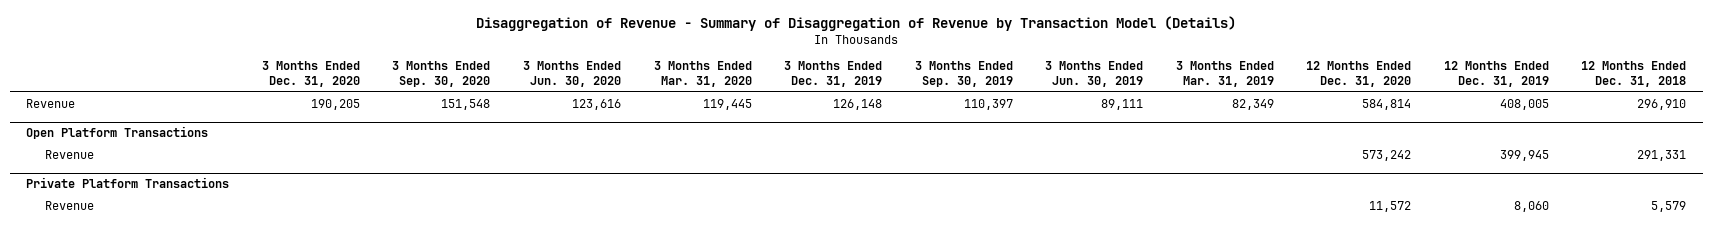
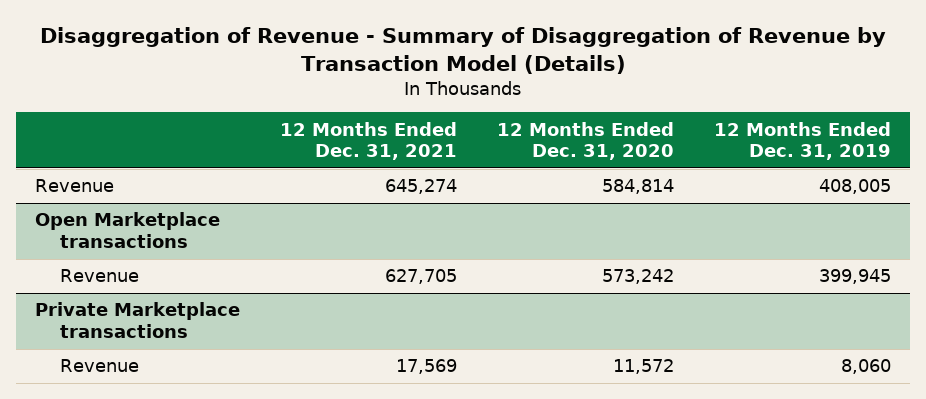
[261,61,360,87] 3 Months Ended Dec. 31, 2020 -> none
[392,61,491,87] 3 Months Ended Sep. 30, 2020 -> none
[523,61,622,87] 3 Months Ended Jun. 30, 2020 -> none
[653,61,752,87] 3 Months Ended Mar. 31, 2020 -> none
[784,61,883,87] 3 Months Ended Dec. 31, 2019 -> none
[914,61,1013,87] 3 Months Ended Sep. 30, 2019 -> none
[1045,61,1144,87] 3 Months Ended Jun. 30, 2019 -> none
[1175,61,1274,87] 3 Months Ended Mar. 31, 2019 -> none
[1581,61,1687,87] 12 Months Ended Dec. 31, 2018 -> none
none -> [280,121,458,161] 12 Months Ended Dec. 31, 2021
[26,126,209,140] Open Platform Transactions -> [35,212,221,249] Open Marketplace transactions
[26,177,230,189] Private Platform Transactions -> [35,302,241,339] Private Marketplace transactions

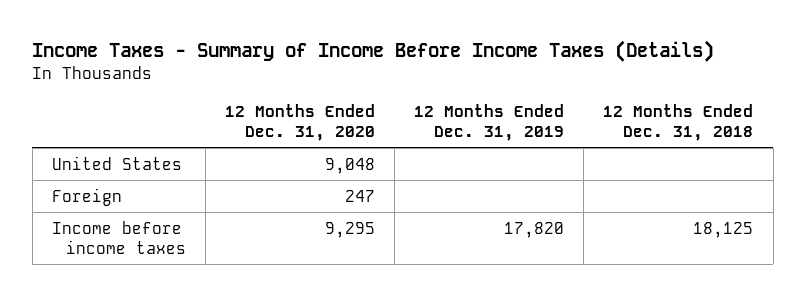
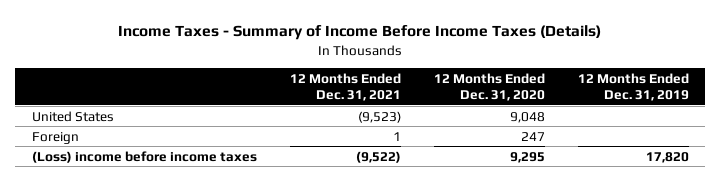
[603,103,754,142] 12 Months Ended Dec. 31, 2018 -> none
none -> [289,72,401,101] 12 Months Ended Dec. 31, 2021
[51,220,186,254] Income before income taxes -> [31,150,257,163] (Loss) income before income taxes

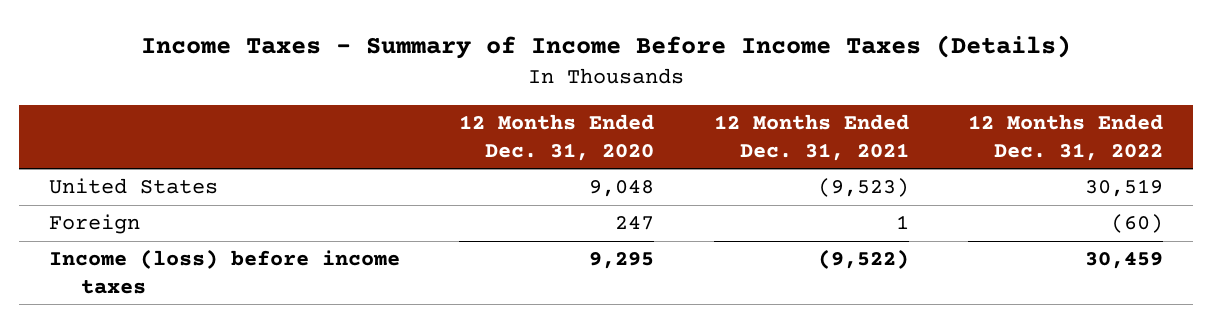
[577,72,689,101] 12 Months Ended Dec. 31, 2019 -> none
none -> [968,114,1164,161] 12 Months Ended Dec. 31, 2022
[31,150,257,163] (Loss) income before income taxes -> [48,249,400,294] Income (loss) before income taxes

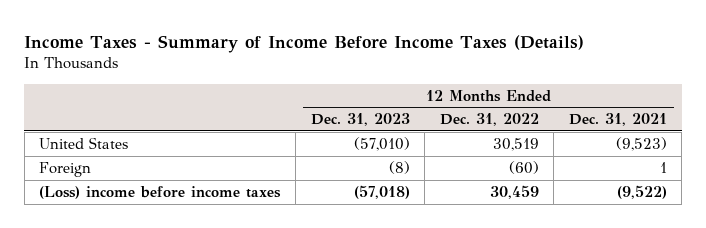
[459,114,655,161] 12 Months Ended Dec. 31, 2020 -> none
none -> [310,113,410,127] Dec. 31, 2023
[48,249,400,294] Income (loss) before income taxes -> [39,186,282,200] (Loss) income before income taxes

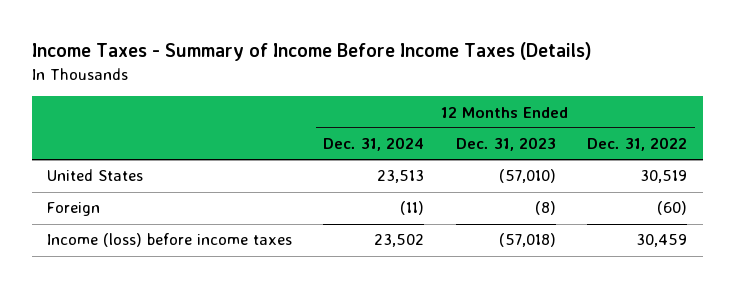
[568,113,667,127] Dec. 31, 2021 -> none
none -> [323,137,425,152] Dec. 31, 2024
[39,186,282,200] (Loss) income before income taxes -> [47,233,293,248] Income (loss) before income taxes

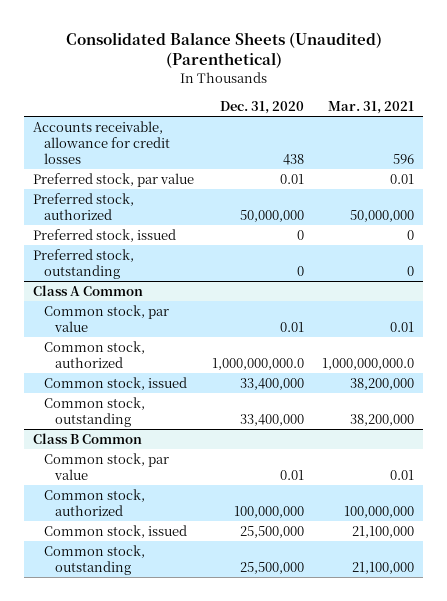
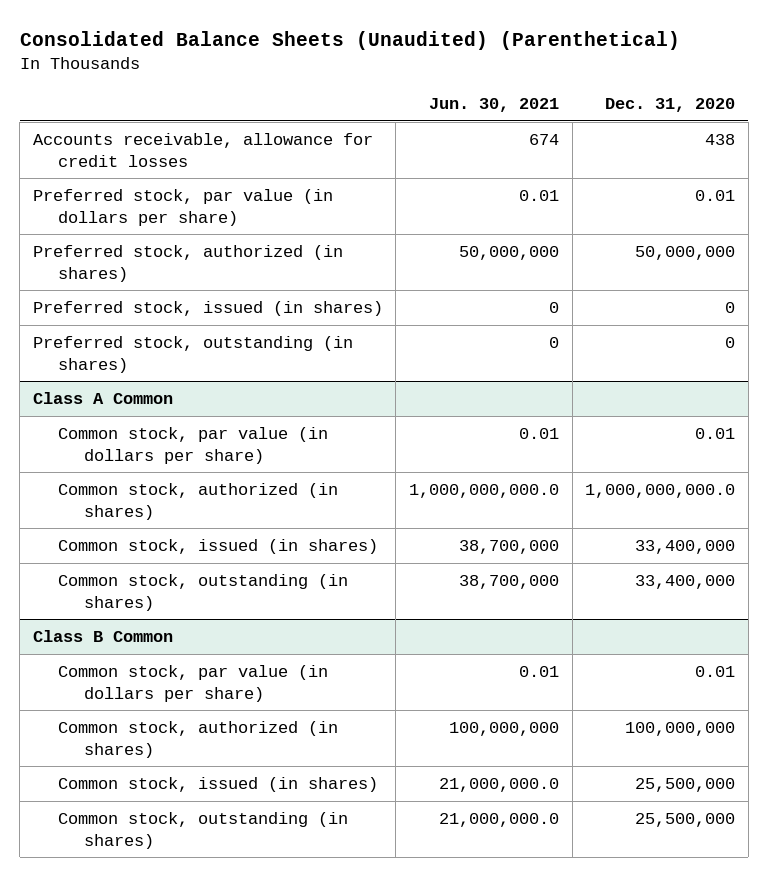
[327,101,414,115] Mar. 31, 2021 -> none
none -> [428,98,559,113] Jun. 30, 2021
[33,172,195,187] Preferred stock, par value -> [32,188,333,226] Preferred stock, par value (in dollars per share)
[33,192,135,220] Preferred stock, authorized -> [32,244,343,282] Preferred stock, authorized (in shares)
[33,228,177,242] Preferred stock, issued -> [32,300,383,316] Preferred stock, issued (in shares)
[33,248,135,279] Preferred stock, outstanding -> [32,335,353,373] Preferred stock, outstanding (in shares)
[44,304,170,332] Common stock, par value -> [58,426,329,464] Common stock, par value (in dollars per share)
[44,340,146,368] Common stock, authorized -> [58,482,339,520] Common stock, authorized (in shares)
[44,376,188,390] Common stock, issued -> [58,538,379,554] Common stock, issued (in shares)
[44,396,146,427] Common stock, outstanding -> [58,573,349,611] Common stock, outstanding (in shares)
[44,452,170,480] Common stock, par value -> [58,664,329,702] Common stock, par value (in dollars per share)
[44,488,146,516] Common stock, authorized -> [58,720,339,758] Common stock, authorized (in shares)
[44,524,188,538] Common stock, issued -> [58,776,379,792] Common stock, issued (in shares)
[44,544,146,575] Common stock, outstanding -> [58,811,349,849] Common stock, outstanding (in shares)

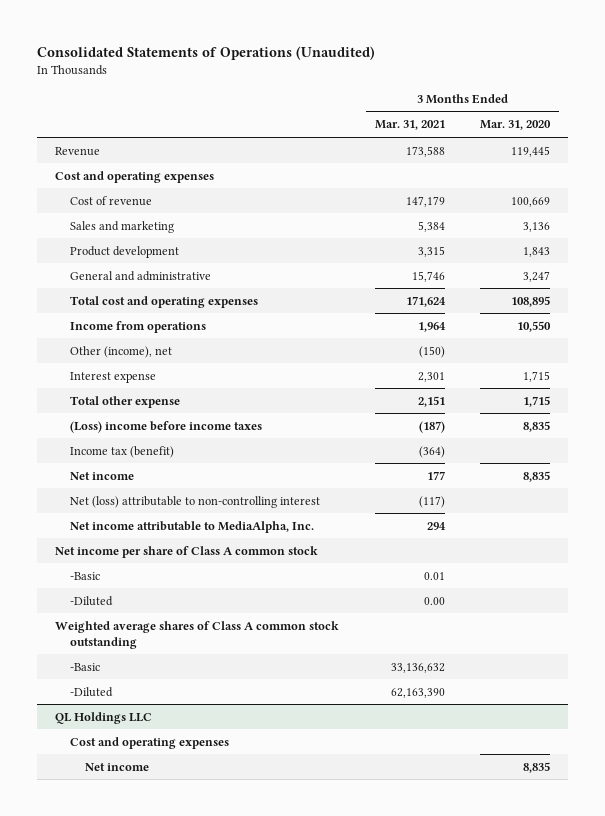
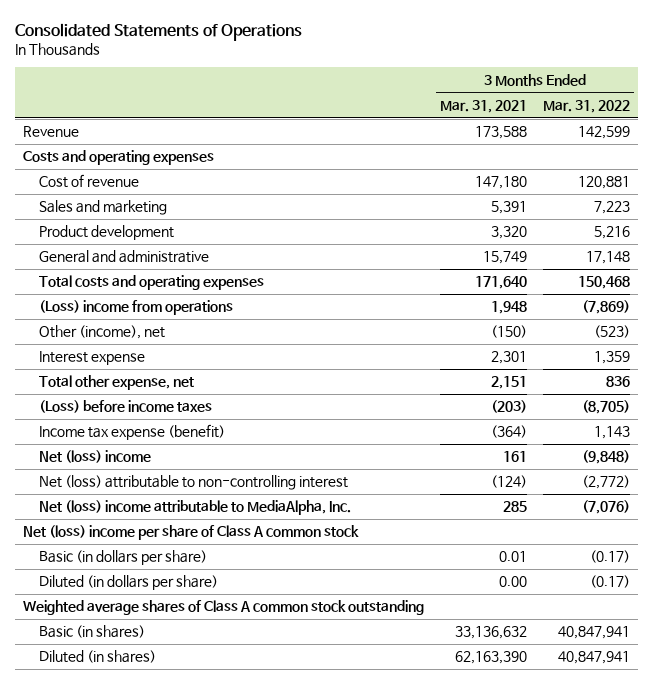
[37,45,376,60] Consolidated Statements of Operations (Unaudited) -> [15,22,303,41] Consolidated Statements of Operations
[480,120,552,131] Mar. 31, 2020 -> none
none -> [542,99,630,113] Mar. 31, 2022
[54,170,214,183] Cost and operating expenses -> [23,150,215,166] Costs and operating expenses
[405,195,445,207] 147,179 -> [475,176,528,190] 147,180
[417,220,445,232] 5,384 -> [491,201,528,215] 5,391
[417,245,445,257] 3,315 -> [491,226,528,240] 3,320
[411,270,445,282] 15,746 -> [483,251,528,265] 15,749
[70,295,259,308] Total cost and operating expenses -> [38,275,264,291] Total costs and operating expenses
[405,295,446,307] 171,624 -> [475,276,528,290] 171,640
[70,320,207,333] Income from operations -> [38,300,233,316] (Loss) income from operations
[417,321,446,332] 1,964 -> [491,301,528,315] 1,948
[70,395,181,408] Total other expense -> [38,375,194,391] Total other expense, net
[70,420,263,433] (Loss) income before income taxes -> [38,400,212,414] (Loss) before income taxes
[418,420,445,433] (187) -> [491,400,528,414] (203)
[70,445,175,458] Income tax (benefit) -> [38,424,225,441] Income tax expense (benefit)
[70,471,135,480] Net income -> [38,450,151,464] Net (loss) income
[426,470,445,480] 177 -> [503,451,528,463] 161
[418,495,445,508] (117) -> [491,475,528,489] (124)
[70,520,315,533] Net income attributable to MediaAlpha, Inc. -> [38,500,351,516] Net (loss) income attributable to MediaAlpha, Inc.
[426,521,446,530] 294 -> [503,501,528,513] 285
[54,545,318,558] Net income per share of Class A common stock -> [23,525,360,541] Net (loss) income per share of Class A common stock
[70,571,101,580] -Basic -> [38,550,207,566] Basic (in dollars per share)
[70,595,114,606] -Diluted -> [38,575,218,591] Diluted (in dollars per share)
[54,711,152,724] QL Holdings LLC -> none
[70,736,230,749] Cost and operating expenses -> none
[85,762,150,771] Net income -> none
[70,662,101,671] -Basic -> [38,625,145,639] Basic (in shares)
[70,686,114,697] -Diluted -> [38,650,156,664] Diluted (in shares)

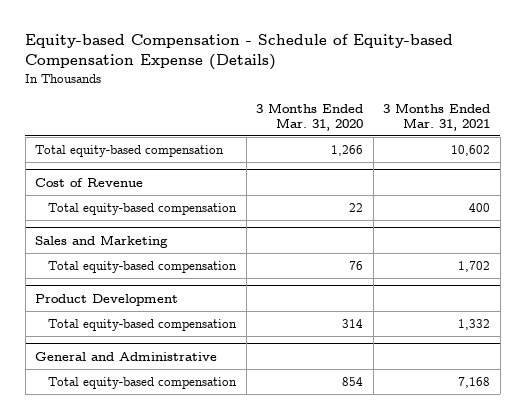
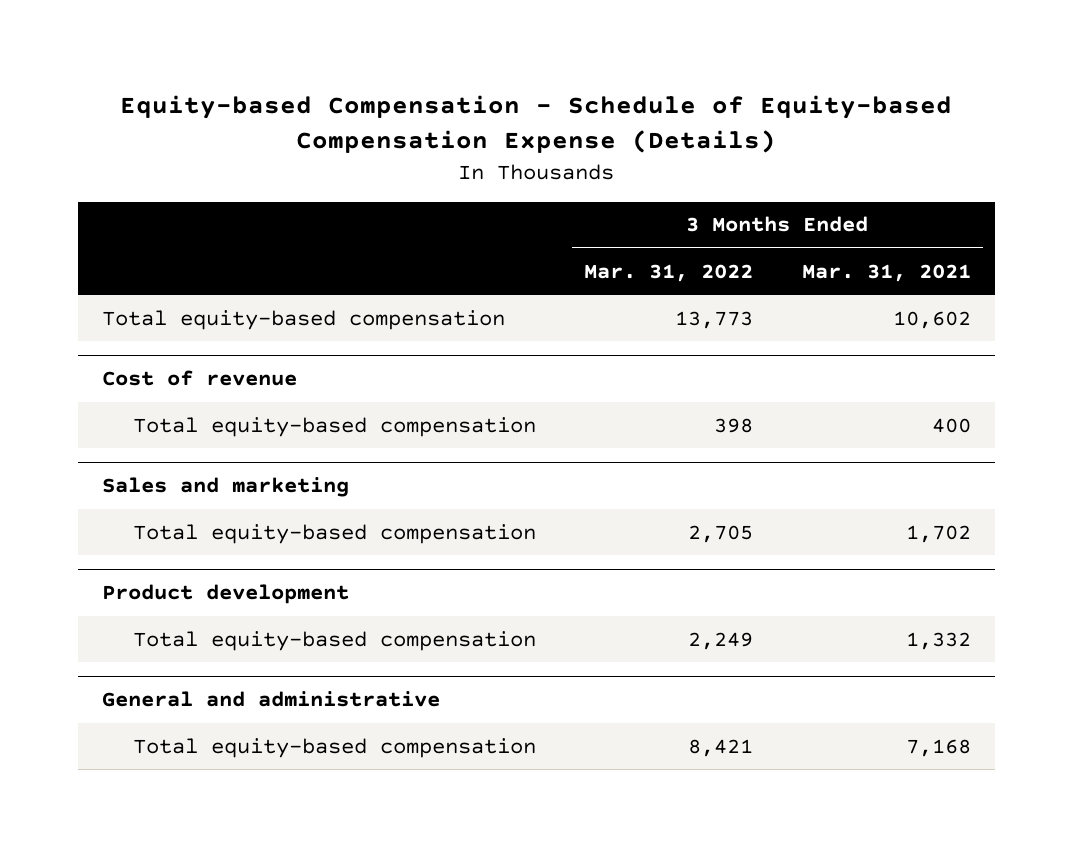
[256,102,364,131] 3 Months Ended Mar. 31, 2020 -> none
none -> [584,263,754,282] Mar. 31, 2022
[35,177,144,187] Cost of Revenue -> [102,370,298,387] Cost of revenue
[35,234,169,248] Sales and Marketing -> [102,477,350,498] Sales and marketing
[35,293,179,306] Product Development -> [102,584,350,605] Product development
[35,351,218,361] General and Administrative -> [102,691,441,708] General and administrative

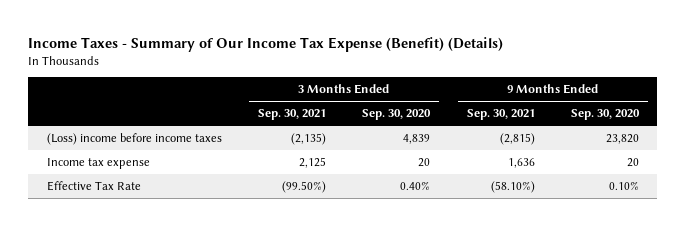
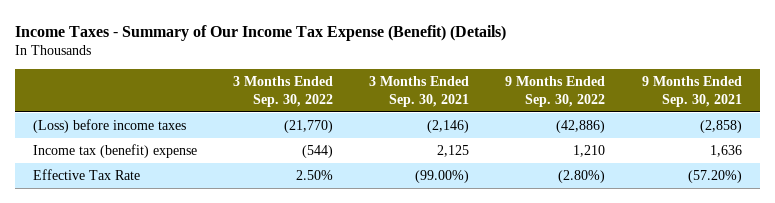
[362,109,432,121] Sep. 30, 2020 -> none
[571,109,641,121] Sep. 30, 2020 -> none
none -> [233,76,334,107] 3 Months Ended Sep. 30, 2022
none -> [505,76,606,107] 9 Months Ended Sep. 30, 2022
[46,133,222,146] (Loss) income before income taxes -> [33,118,187,133] (Loss) before income taxes
[291,133,327,146] (2,135) -> [427,119,470,133] (2,146)
[499,133,535,146] (2,815) -> [699,119,742,133] (2,858)
[46,158,150,170] Income tax expense -> [33,143,198,158] Income tax (benefit) expense
[282,181,327,194] (99.50%) -> [415,169,470,183] (99.00%)
[490,181,535,194] (58.10%) -> [687,169,742,183] (57.20%)

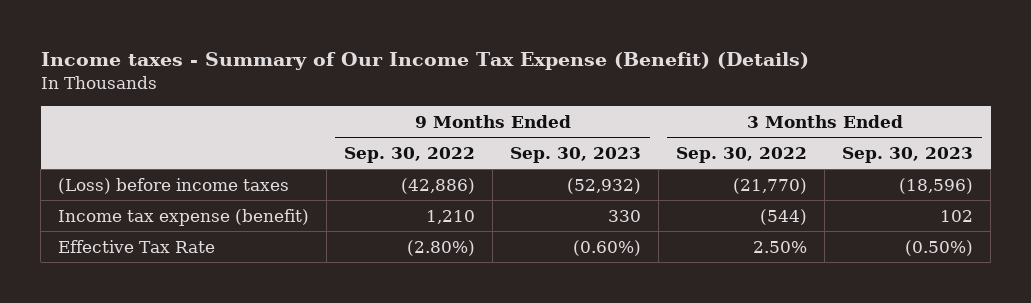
[14,24,506,41] Income Taxes - Summary of Our Income Tax Expense (Benefit) (Details) -> [40,52,809,71] Income taxes - Summary of Our Income Tax Expense (Benefit) (Details)
[369,76,470,107] 3 Months Ended Sep. 30, 2021 -> none
[641,76,742,107] 9 Months Ended Sep. 30, 2021 -> none
none -> [510,146,642,163] Sep. 30, 2023
none -> [842,146,974,163] Sep. 30, 2023
[33,143,198,158] Income tax (benefit) expense -> [58,208,310,226] Income tax expense (benefit)

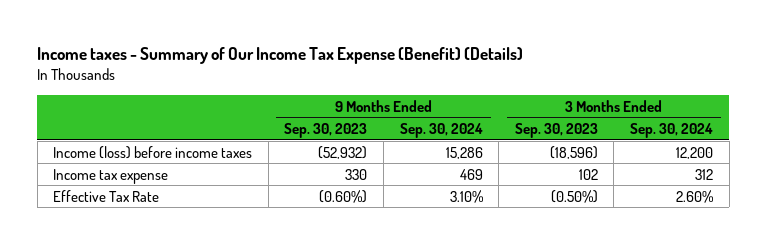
[344,146,476,163] Sep. 30, 2022 -> none
[676,146,808,163] Sep. 30, 2022 -> none
none -> [399,123,483,139] Sep. 30, 2024
none -> [630,123,714,139] Sep. 30, 2024
[58,177,290,194] (Loss) before income taxes -> [53,145,253,159] Income (loss) before income taxes
[58,208,310,226] Income tax expense (benefit) -> [53,168,169,184] Income tax expense

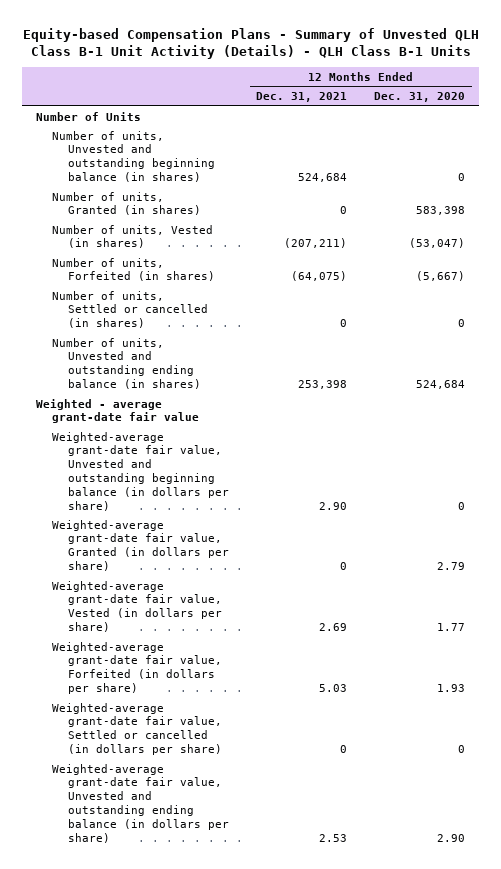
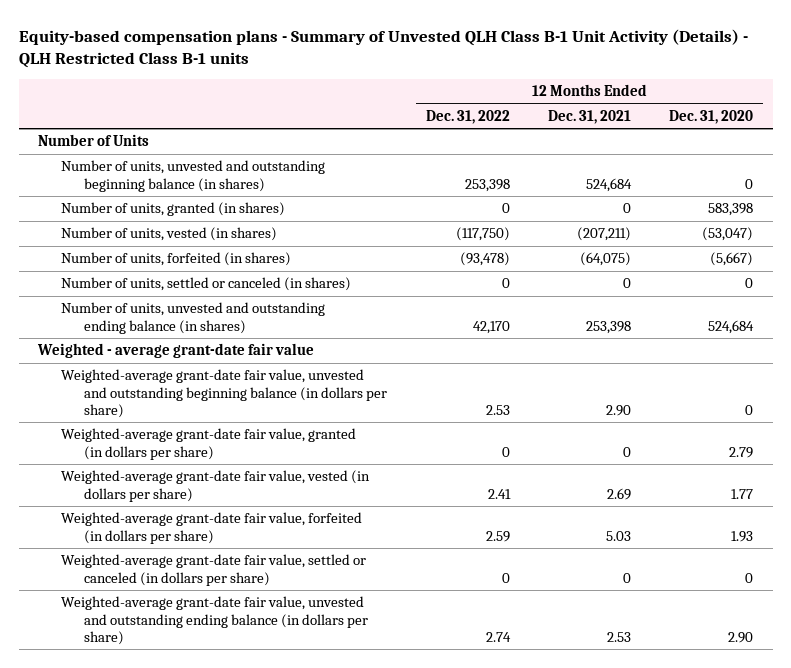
[22,28,479,60] Equity-based Compensation Plans - Summary of Unvested QLH Class B-1 Unit Activity (Details) - QLH Class B-1 Units -> [18,28,748,69] Equity-based compensation plans - Summary of Unvested QLH Class B-1 Unit Activity (Details) - QLH Restricted Class B-1 units
none -> [425,110,510,125] Dec. 31, 2022
[52,130,216,183] Number of units, Unvested and outstanding beginning balance (in shares) -> [61,160,326,192] Number of units, unvested and outstanding beginning balance (in shares)
[52,191,202,216] Number of units, Granted (in shares) -> [61,202,286,217] Number of units, granted (in shares)
[52,224,214,249] Number of units, Vested (in shares) -> [61,227,278,242] Number of units, vested (in shares)
[52,257,216,282] Number of units, Forfeited (in shares) -> [61,252,292,267] Number of units, forfeited (in shares)
[52,290,209,329] Number of units, Settled or cancelled (in shares) -> [61,277,352,292] Number of units, settled or canceled (in shares)
[52,337,202,390] Number of units, Unvested and outstanding ending balance (in shares) -> [61,302,326,334] Number of units, unvested and outstanding ending balance (in shares)
[52,431,230,511] Weighted-average grant-date fair value, Unvested and outstanding beginning balance (in dollars per share) -> [61,369,388,419] Weighted-average grant-date fair value, unvested and outstanding beginning balance (in dollars per share)
[52,519,230,572] Weighted-average grant-date fair value, Granted (in dollars per share) -> [61,428,357,460] Weighted-average grant-date fair value, granted (in dollars per share)
[52,580,223,633] Weighted-average grant-date fair value, Vested (in dollars per share) -> [61,470,371,502] Weighted-average grant-date fair value, vested (in dollars per share)
[52,641,223,695] Weighted-average grant-date fair value, Forfeited (in dollars per share) -> [61,512,363,544] Weighted-average grant-date fair value, forfeited (in dollars per share)
[52,702,223,756] Weighted-average grant-date fair value, Settled or cancelled (in dollars per share) -> [61,554,367,586] Weighted-average grant-date fair value, settled or canceled (in dollars per share)
[52,763,230,843] Weighted-average grant-date fair value, Unvested and outstanding ending balance (in dollars per share) -> [61,596,369,646] Weighted-average grant-date fair value, unvested and outstanding ending balance (in dollars per share)

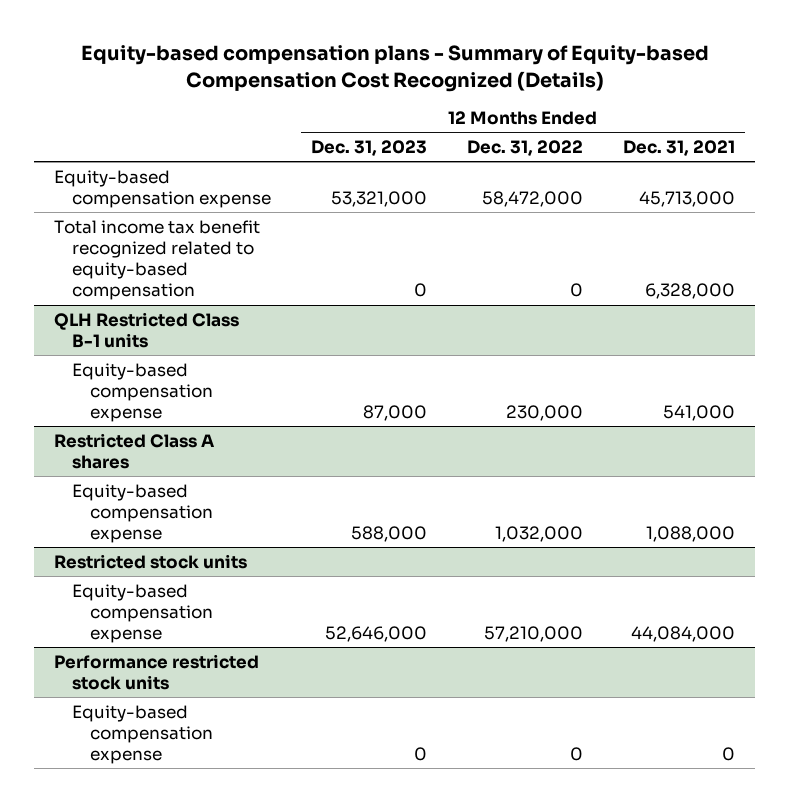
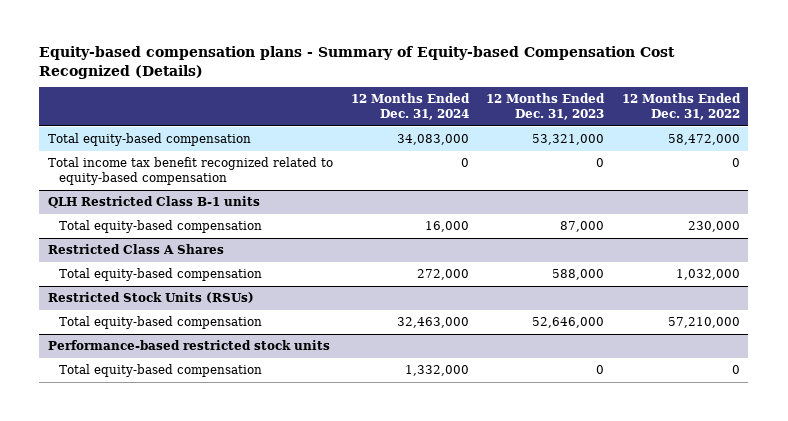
[623,140,736,157] Dec. 31, 2021 -> none
none -> [350,93,470,121] 12 Months Ended Dec. 31, 2024
[53,169,272,208] Equity-based compensation expense -> [48,133,252,147] Total equity-based compensation
[72,362,214,423] Equity-based compensation expense -> [59,220,263,234] Total equity-based compensation
[53,432,215,469] Restricted Class A shares -> [48,244,225,255] Restricted Class A Shares
[72,483,214,544] Equity-based compensation expense -> [59,268,263,282] Total equity-based compensation
[53,553,247,569] Restricted stock units -> [48,292,255,304] Restricted Stock Units (RSUs)
[72,583,214,644] Equity-based compensation expense -> [59,316,263,330] Total equity-based compensation
[53,653,259,690] Performance restricted stock units -> [48,340,331,351] Performance-based restricted stock units
[72,704,214,765] Equity-based compensation expense -> [59,364,263,378] Total equity-based compensation

